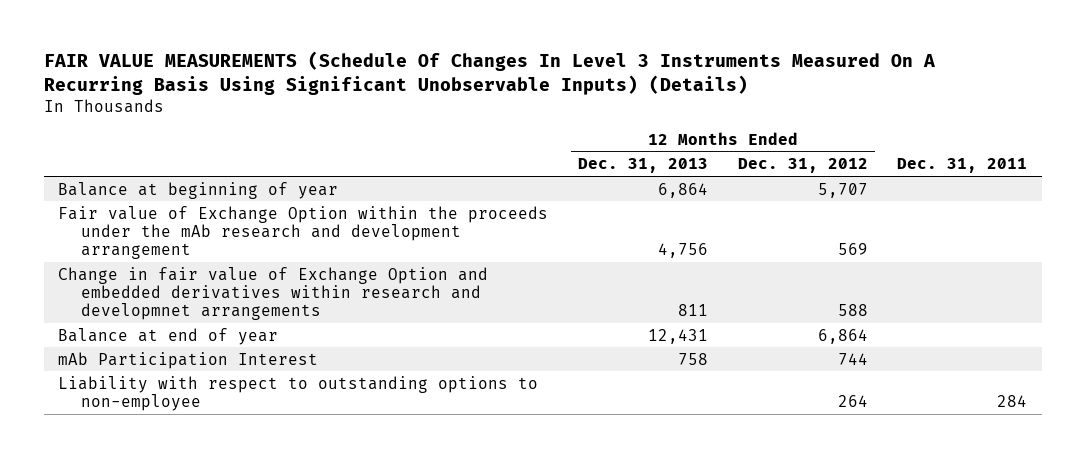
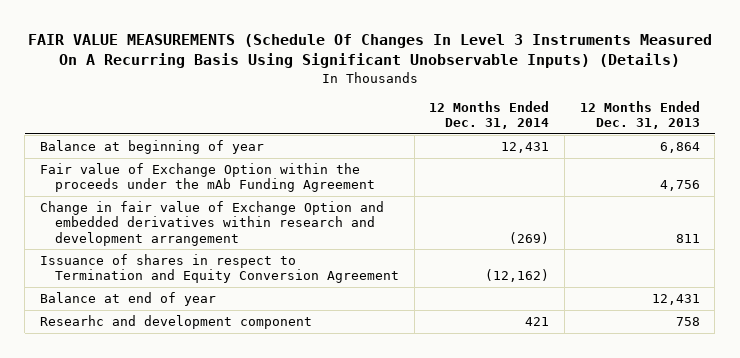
[737,158,868,174] Dec. 31, 2012 -> none
[897,158,1028,174] Dec. 31, 2011 -> none
none -> [429,100,550,130] 12 Months Ended Dec. 31, 2014
[58,205,549,260] Fair value of Exchange Option within the proceeds under the mAb research and development arrangement -> [39,163,376,193] Fair value of Exchange Option within the proceeds under the mAb Funding Agreement
[58,266,489,321] Change in fair value of Exchange Option and embedded derivatives within research and developmnet arrangements -> [39,201,384,246] Change in fair value of Exchange Option and embedded derivatives within research and development arrangement
none -> [39,254,400,284] Issuance of shares in respect to Termination and Equity Conversion Agreement
[58,375,539,412] Liability with respect to outstanding options to non-employee -> none
[58,351,319,369] mAb Participation Interest -> [39,315,312,330] Researhc and development component

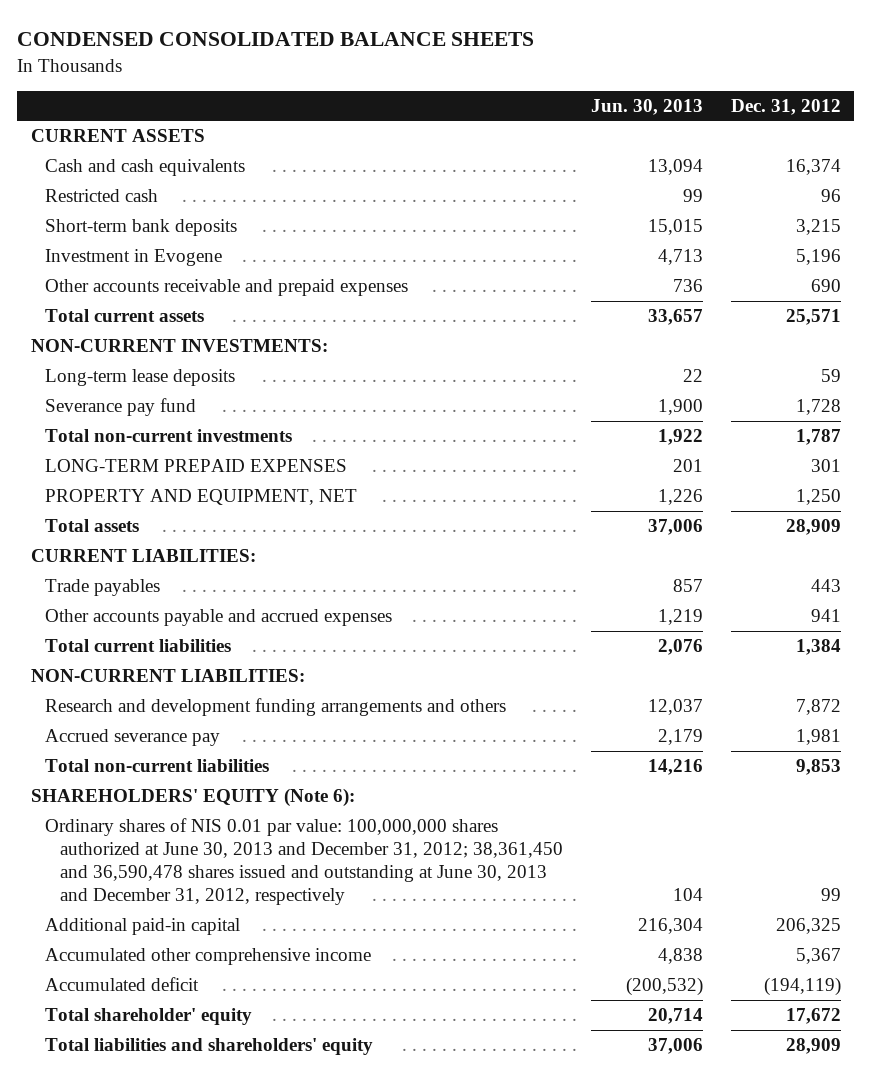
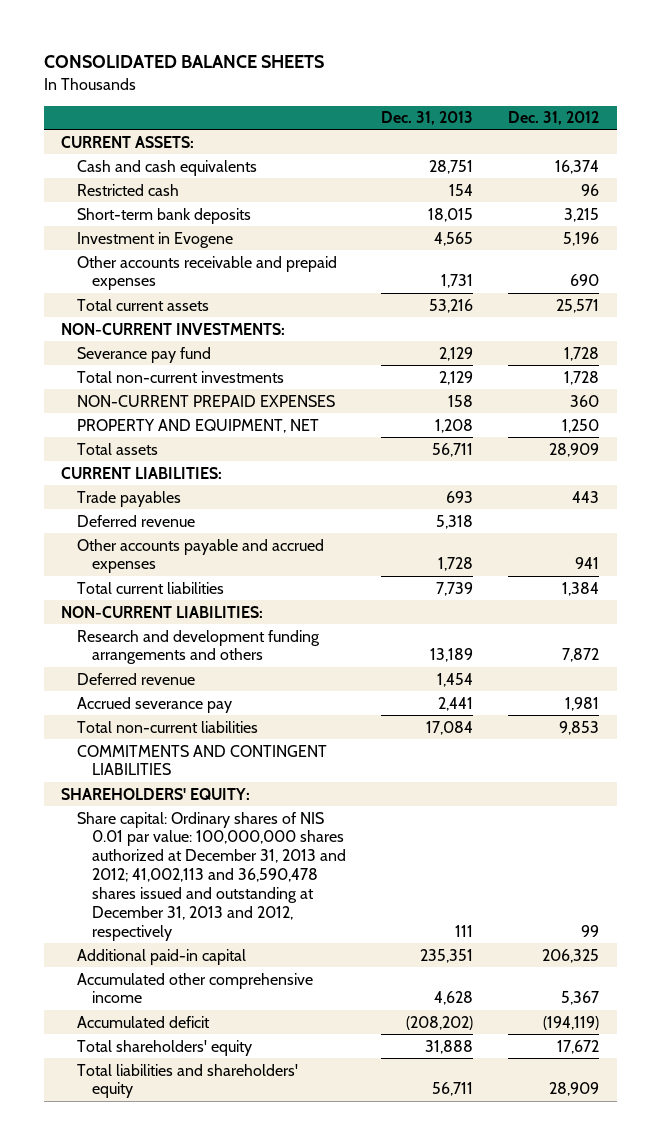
[17,32,535,47] CONDENSED CONSOLIDATED BALANCE SHEETS -> [43,55,324,69] CONSOLIDATED BALANCE SHEETS
[590,98,703,115] Jun. 30, 2013 -> none
none -> [381,111,474,126] Dec. 31, 2013
[31,129,206,143] CURRENT ASSETS -> [61,135,195,148] CURRENT ASSETS:
[45,369,236,387] Long-term lease deposits -> none
[795,429,841,446] 1,787 -> [564,370,600,385] 1,728
[45,459,348,473] LONG-TERM PREPAID EXPENSES -> [76,394,335,407] NON-CURRENT PREPAID EXPENSES
[810,459,841,473] 301 -> [570,394,600,407] 360
none -> [76,514,195,527] Deferred revenue
none -> [76,672,195,685] Deferred revenue
none -> [76,744,327,776] COMMITMENTS AND CONTINGENT LIABILITIES
[31,788,356,808] SHAREHOLDERS' EQUITY (Note 6): -> [61,787,251,800] SHAREHOLDERS' EQUITY:
[45,818,563,906] Ordinary shares of NIS 0.01 par value: 100,000,000 shares authorized at June 30, 2013 and December 31, 2012; 38,361,450 and 36,590,478 shares issued and outstanding at June 30, 2013 and December 31, 2012, respectively -> [76,811,346,941] Share capital: Ordinary shares of NIS 0.01 par value: 100,000,000 shares authorized at December 31, 2013 and 2012; 41,002,113 and 36,590,478 shares issued and outstanding at December 31, 2013 and 2012, respectively
[45,1008,253,1026] Total shareholder' equity -> [76,1039,252,1056] Total shareholders' equity

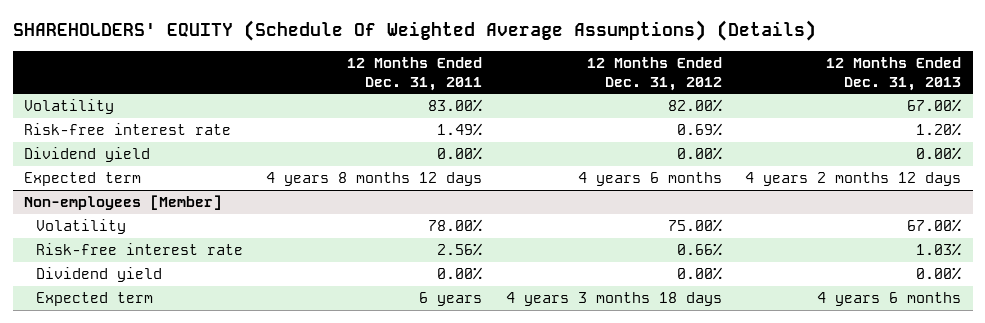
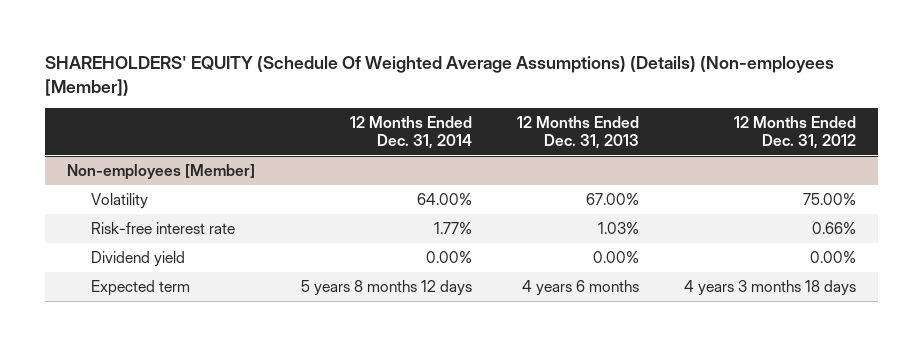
[12,19,816,41] SHAREHOLDERS' EQUITY (Schedule Of Weighted Average Assumptions) (Details) -> [44,55,834,96] SHAREHOLDERS' EQUITY (Schedule Of Weighted Average Assumptions) (Details) (Non-employees [Member])
[347,57,483,91] 12 Months Ended Dec. 31, 2011 -> none
none -> [349,116,472,149] 12 Months Ended Dec. 31, 2014
[24,99,115,115] Volatility -> none
[24,123,232,136] Risk-free interest rate -> none
[24,147,151,163] Dividend yield -> none
[24,172,142,187] Expected term -> none

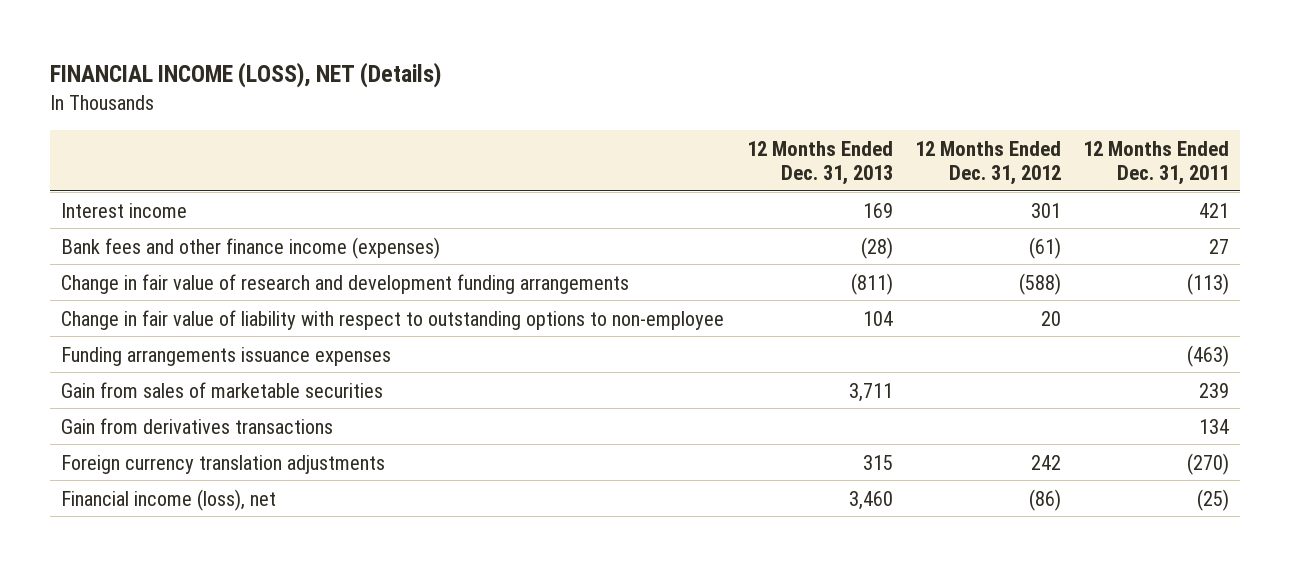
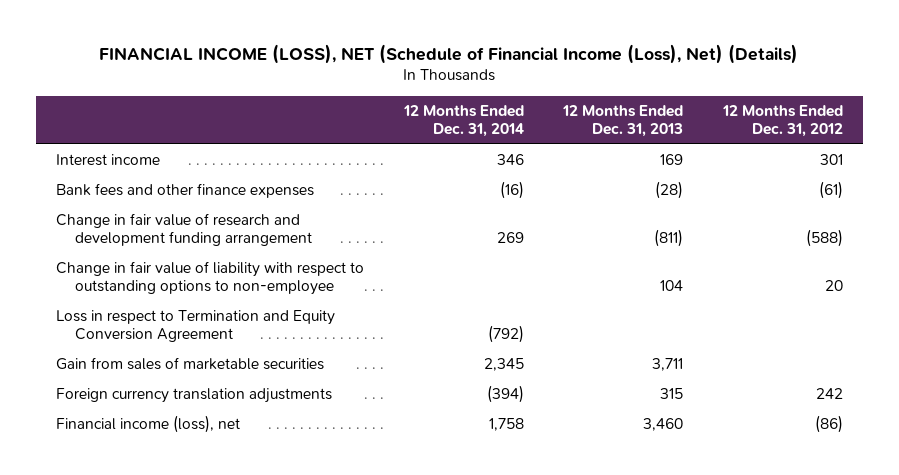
[50,61,442,88] FINANCIAL INCOME (LOSS), NET (Details) -> [99,43,799,64] FINANCIAL INCOME (LOSS), NET (Schedule of Financial Income (Loss), Net) (Details)
[1083,140,1230,186] 12 Months Ended Dec. 31, 2011 -> none
none -> [402,104,524,137] 12 Months Ended Dec. 31, 2014
[61,236,441,259] Bank fees and other finance income (expenses) -> [55,183,314,199] Bank fees and other finance expenses
[61,273,630,294] Change in fair value of research and development funding arrangements -> [55,213,313,247] Change in fair value of research and development funding arrangement
[61,346,392,366] Funding arrangements issuance expenses -> none
none -> [55,310,335,343] Loss in respect to Termination and Equity Conversion Agreement
[61,417,334,434] Gain from derivatives transactions -> none

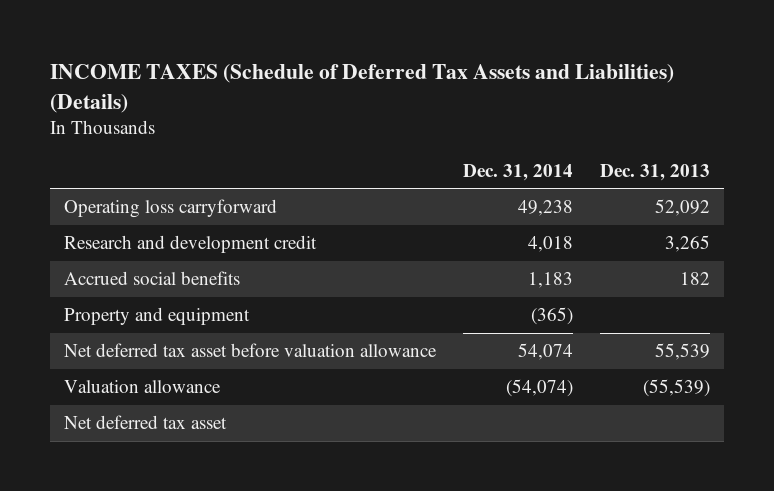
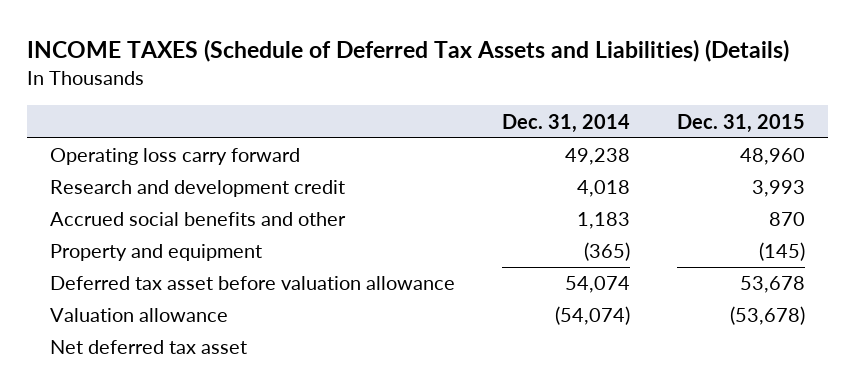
[600,163,711,181] Dec. 31, 2013 -> none
none -> [676,113,805,133] Dec. 31, 2015
[63,198,277,218] Operating loss carryforward -> [50,148,301,166] Operating loss carry forward
[63,270,240,285] Accrued social benefits -> [50,212,347,227] Accrued social benefits and other
[63,342,437,357] Net deferred tax asset before valuation allowance -> [50,276,456,291] Deferred tax asset before valuation allowance

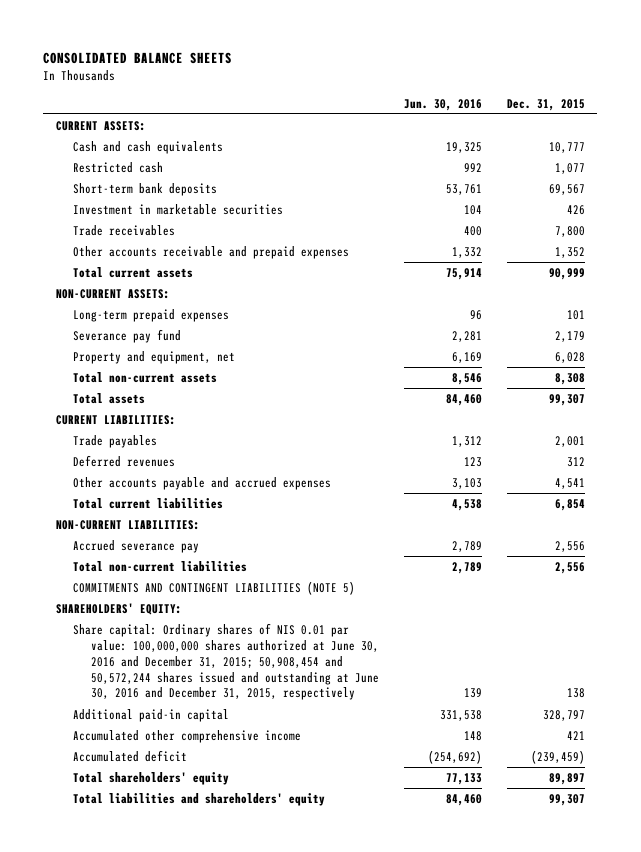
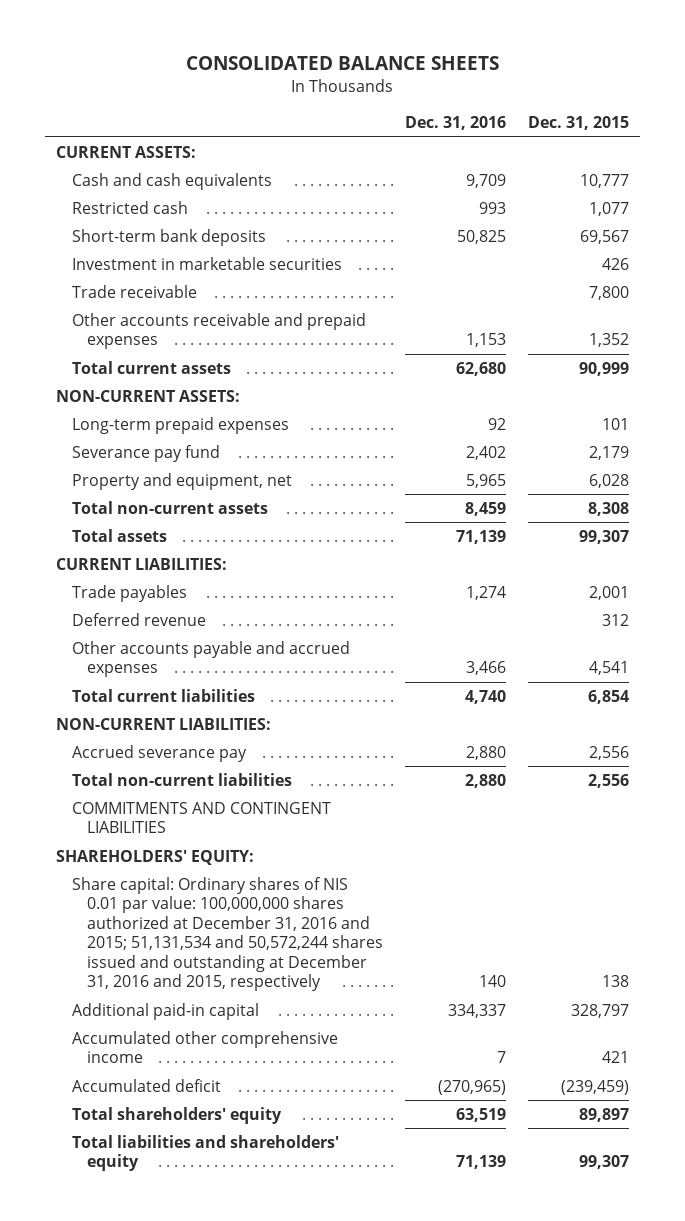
[403,98,482,111] Jun. 30, 2016 -> none
none -> [404,116,506,131] Dec. 31, 2016
[73,225,176,237] Trade receivables -> [71,284,197,298] Trade receivable
[73,455,176,468] Deferred revenues -> [71,612,206,626] Deferred revenue
[73,581,356,596] COMMITMENTS AND CONTINGENT LIABILITIES (NOTE 5) -> [71,801,331,834] COMMITMENTS AND CONTINGENT LIABILITIES
[73,623,379,701] Share capital: Ordinary shares of NIS 0.01 par value: 100,000,000 shares authorized at June 30, 2016 and December 31, 2015; 50,908,454 and 50,572,244 shares issued and outstanding at June 30, 2016 and December 31, 2015, respectively -> [71,876,384,992] Share capital: Ordinary shares of NIS 0.01 par value: 100,000,000 shares authorized at December 31, 2016 and 2015; 51,131,534 and 50,572,244 shares issued and outstanding at December 31, 2016 and 2015, respectively

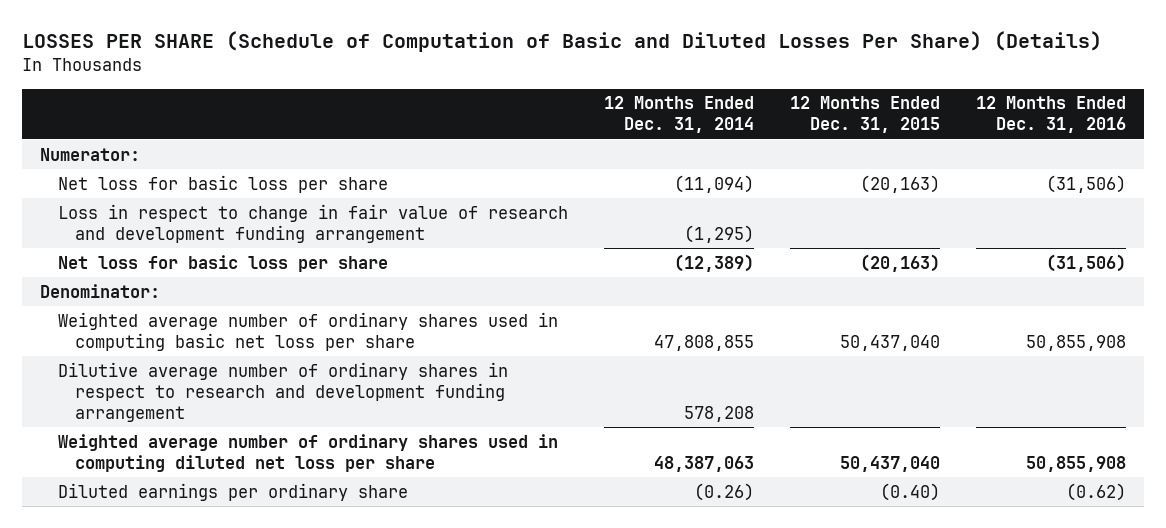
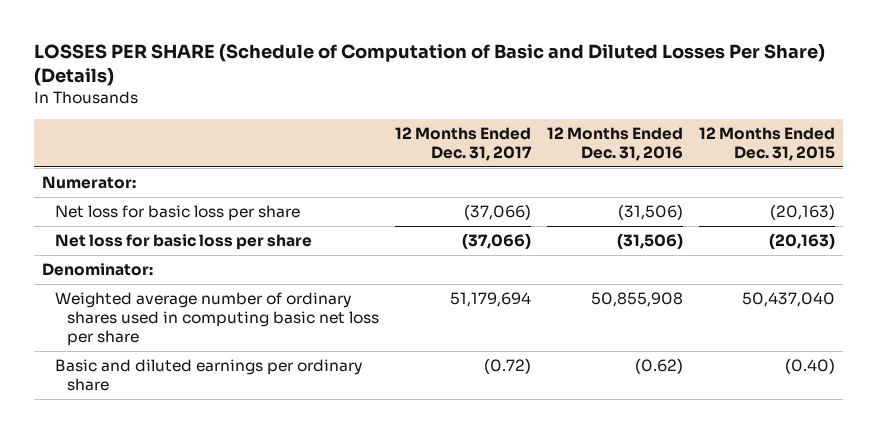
[603,96,754,134] 12 Months Ended Dec. 31, 2014 -> none
none -> [395,126,533,161] 12 Months Ended Dec. 31, 2017
[57,203,568,243] Loss in respect to change in fair value of research and development funding arrangement -> none
[57,361,508,422] Dilutive average number of ordinary shares in respect to research and development funding arrangement -> none
[57,433,558,472] Weighted average number of ordinary shares used in computing diluted net loss per share -> none
[57,482,408,501] Diluted earnings per ordinary share -> [54,359,362,392] Basic and diluted earnings per ordinary share

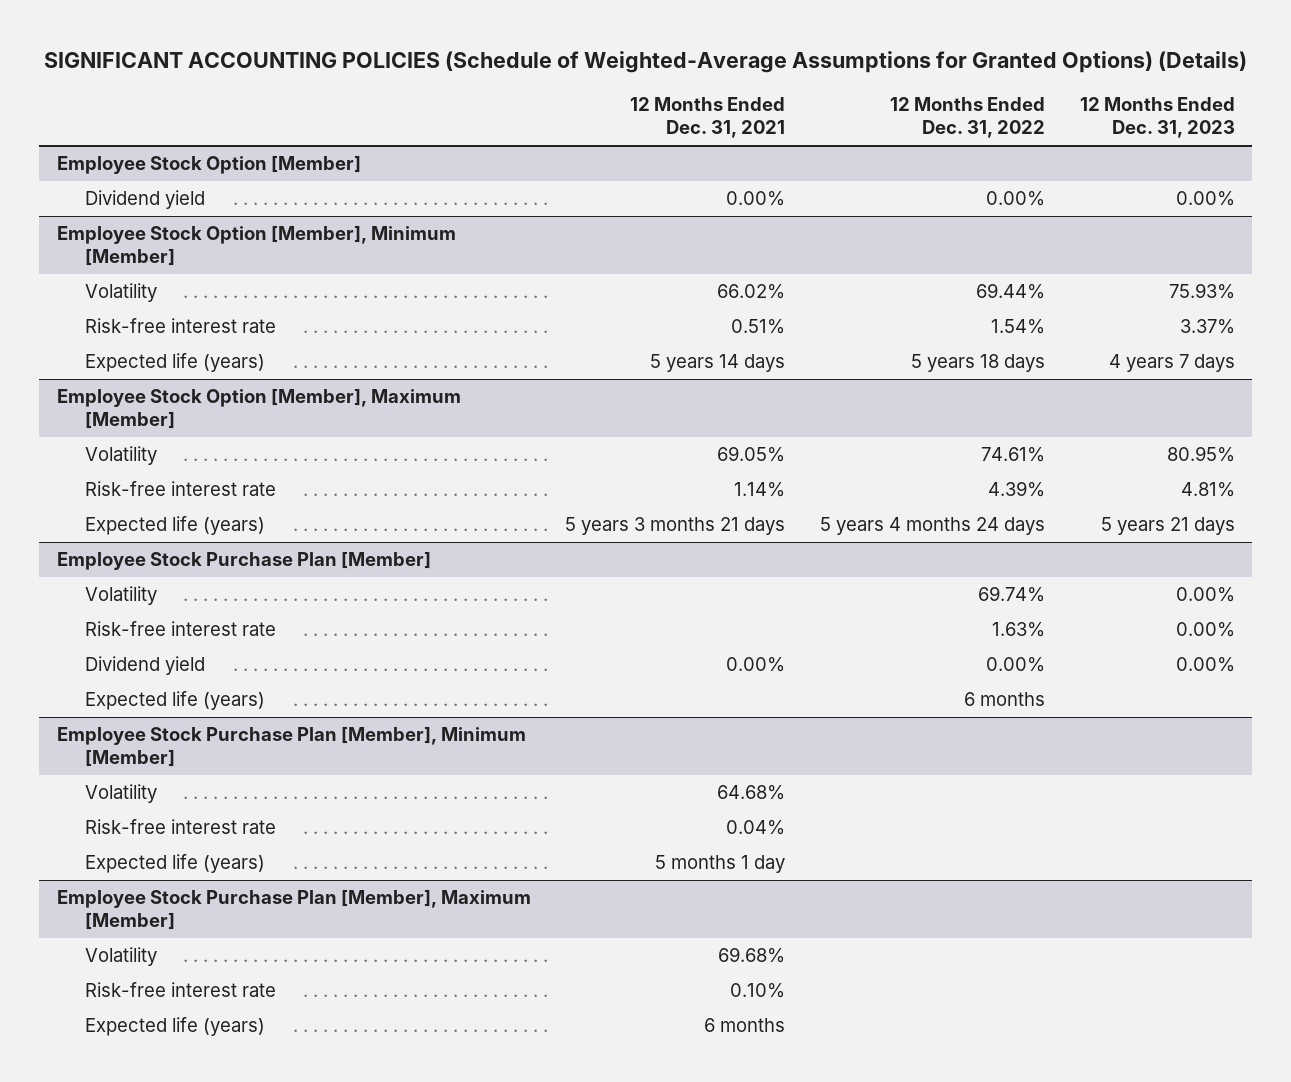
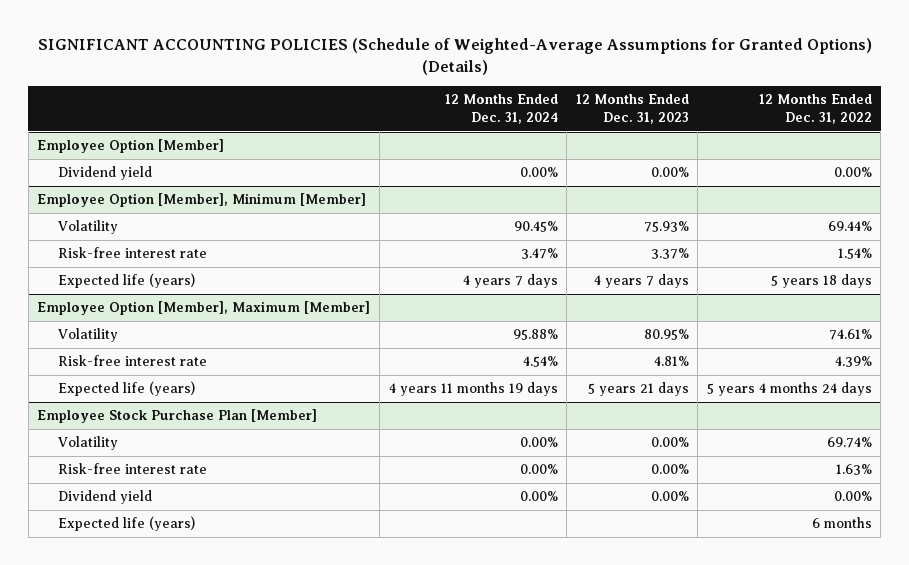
[630,97,786,139] 12 Months Ended Dec. 31, 2021 -> none
none -> [444,94,558,125] 12 Months Ended Dec. 31, 2024
[56,155,361,175] Employee Stock Option [Member] -> [37,139,225,154] Employee Option [Member]
[56,225,456,267] Employee Stock Option [Member], Minimum [Member] -> [37,193,367,208] Employee Option [Member], Minimum [Member]
[56,388,461,430] Employee Stock Option [Member], Maximum [Member] -> [37,301,371,316] Employee Option [Member], Maximum [Member]
[56,726,526,768] Employee Stock Purchase Plan [Member], Minimum [Member] -> none
[84,784,157,804] Volatility -> none
[84,819,276,835] Risk-free interest rate -> none
[84,854,265,874] Expected life (years) -> none
[56,889,531,931] Employee Stock Purchase Plan [Member], Maximum [Member] -> none
[84,947,157,967] Volatility -> none
[84,982,276,998] Risk-free interest rate -> none
[84,1017,265,1037] Expected life (years) -> none

